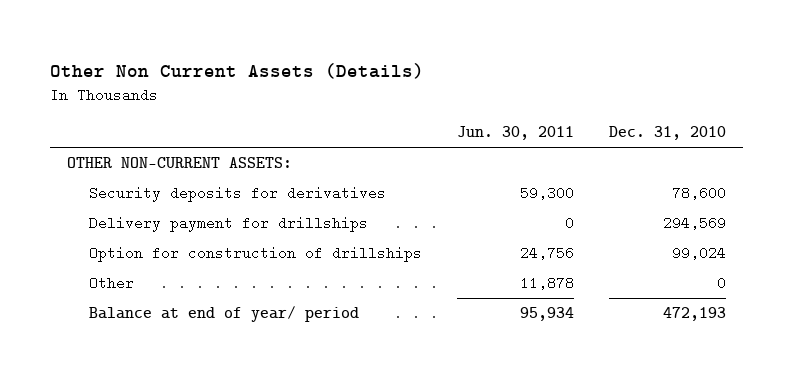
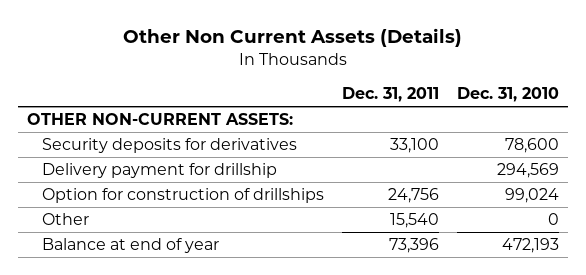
[456,126,574,141] Jun. 30, 2011 -> none
none -> [342,87,440,103] Dec. 31, 2011
[88,216,368,233] Delivery payment for drillships -> [42,163,278,179] Delivery payment for drillship
[88,306,359,323] Balance at end of year/ period -> [42,238,220,254] Balance at end of year

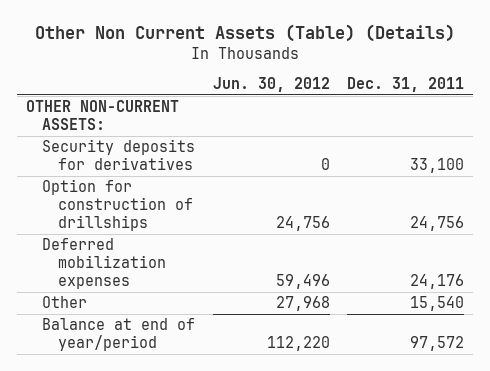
[122,27,462,47] Other Non Current Assets (Details) -> [35,24,456,43] Other Non Current Assets (Table) (Details)
[457,87,560,103] Dec. 31, 2010 -> none
none -> [212,77,330,93] Jun. 30, 2012
[42,163,278,179] Delivery payment for drillship -> none
none -> [42,238,167,290] Deferred mobilization expenses
[42,238,220,254] Balance at end of year -> [42,318,196,352] Balance at end of year/period
[389,238,440,254] 73,396 -> [410,336,465,352] 97,572

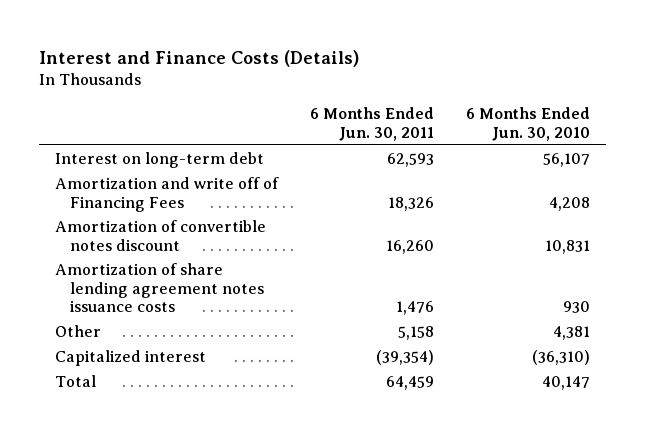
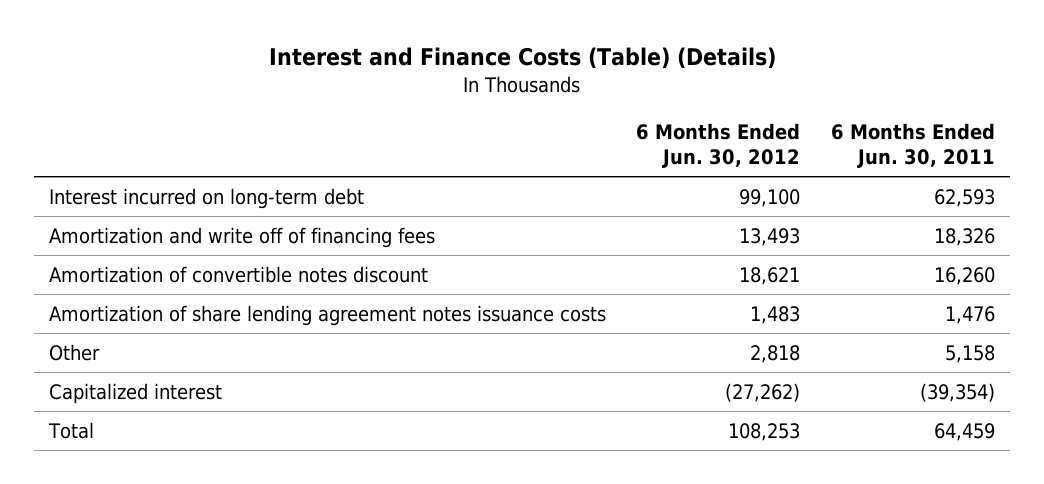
[39,49,360,67] Interest and Finance Costs (Details) -> [268,46,776,69] Interest and Finance Costs (Table) (Details)
[465,106,590,141] 6 Months Ended Jun. 30, 2010 -> none
none -> [636,122,801,169] 6 Months Ended Jun. 30, 2012
[55,151,265,168] Interest on long-term debt -> [48,187,364,209] Interest incurred on long-term debt
[55,176,280,212] Amortization and write off of Financing Fees -> [48,226,435,248] Amortization and write off of financing fees

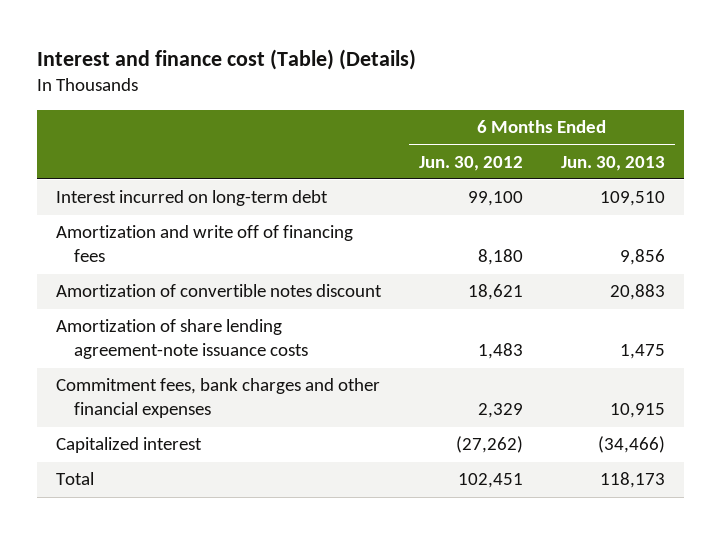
[268,46,776,69] Interest and Finance Costs (Table) (Details) -> [36,48,416,70] Interest and finance cost (Table) (Details)
[830,122,995,169] 6 Months Ended Jun. 30, 2011 -> none
none -> [561,155,666,171] Jun. 30, 2013
[739,227,801,246] 13,493 -> [477,249,523,266] 8,180
[48,343,100,361] Other -> none
[48,304,606,326] Amortization of share lending agreement notes issuance costs -> [55,319,308,360] Amortization of share lending agreement-note issuance costs
none -> [55,378,380,419] Commitment fees, bank charges and other financial expenses
[728,422,801,441] 108,253 -> [457,473,523,489] 102,451

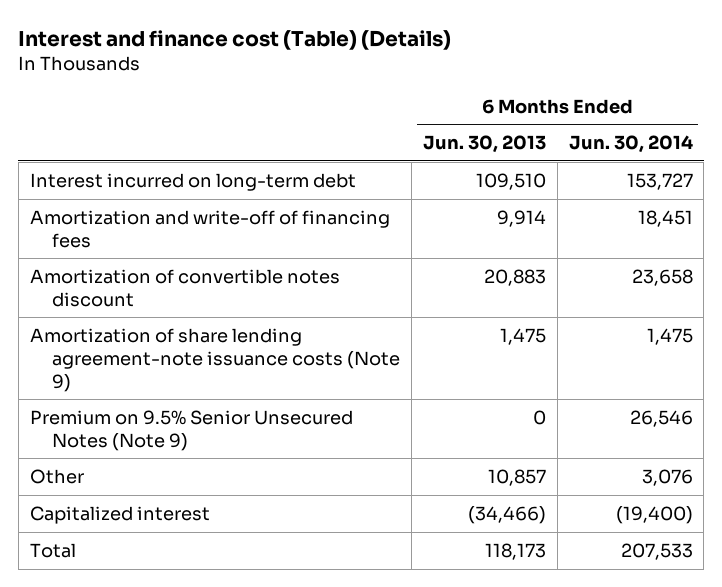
[418,155,523,171] Jun. 30, 2012 -> none
none -> [568,135,693,154] Jun. 30, 2014
[55,225,353,263] Amortization and write off of financing fees -> [29,209,390,248] Amortization and write-off of financing fees
[620,249,666,266] 9,856 -> [496,209,546,227] 9,914
[55,378,380,419] Commitment fees, bank charges and other financial expenses -> none
[55,319,308,360] Amortization of share lending agreement-note issuance costs -> [29,327,401,392] Amortization of share lending agreement-note issuance costs (Note 9)
none -> [29,409,353,451] Premium on 9.5% Senior Unsecured Notes (Note 9)
none -> [29,468,84,484] Other

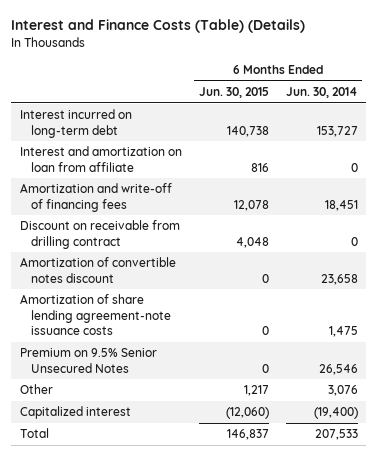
[18,29,452,50] Interest and finance cost (Table) (Details) -> [11,19,306,34] Interest and Finance Costs (Table) (Details)
[422,135,546,154] Jun. 30, 2013 -> none
none -> [198,87,269,99] Jun. 30, 2015
none -> [19,146,182,172] Interest and amortization on loan from affiliate
none -> [19,220,180,249] Discount on receivable from drilling contract
[29,327,401,392] Amortization of share lending agreement-note issuance costs (Note 9) -> [19,294,172,336] Amortization of share lending agreement-note issuance costs
[29,409,353,451] Premium on 9.5% Senior Unsecured Notes (Note 9) -> [19,348,157,373] Premium on 9.5% Senior Unsecured Notes

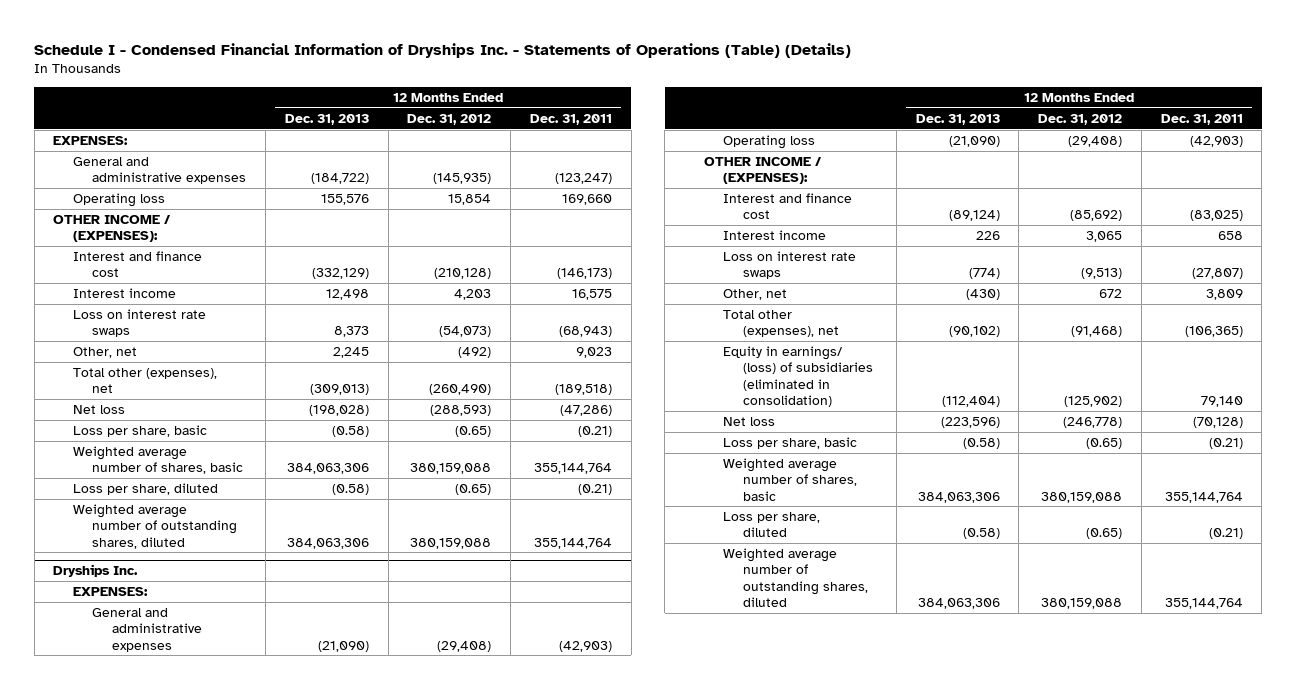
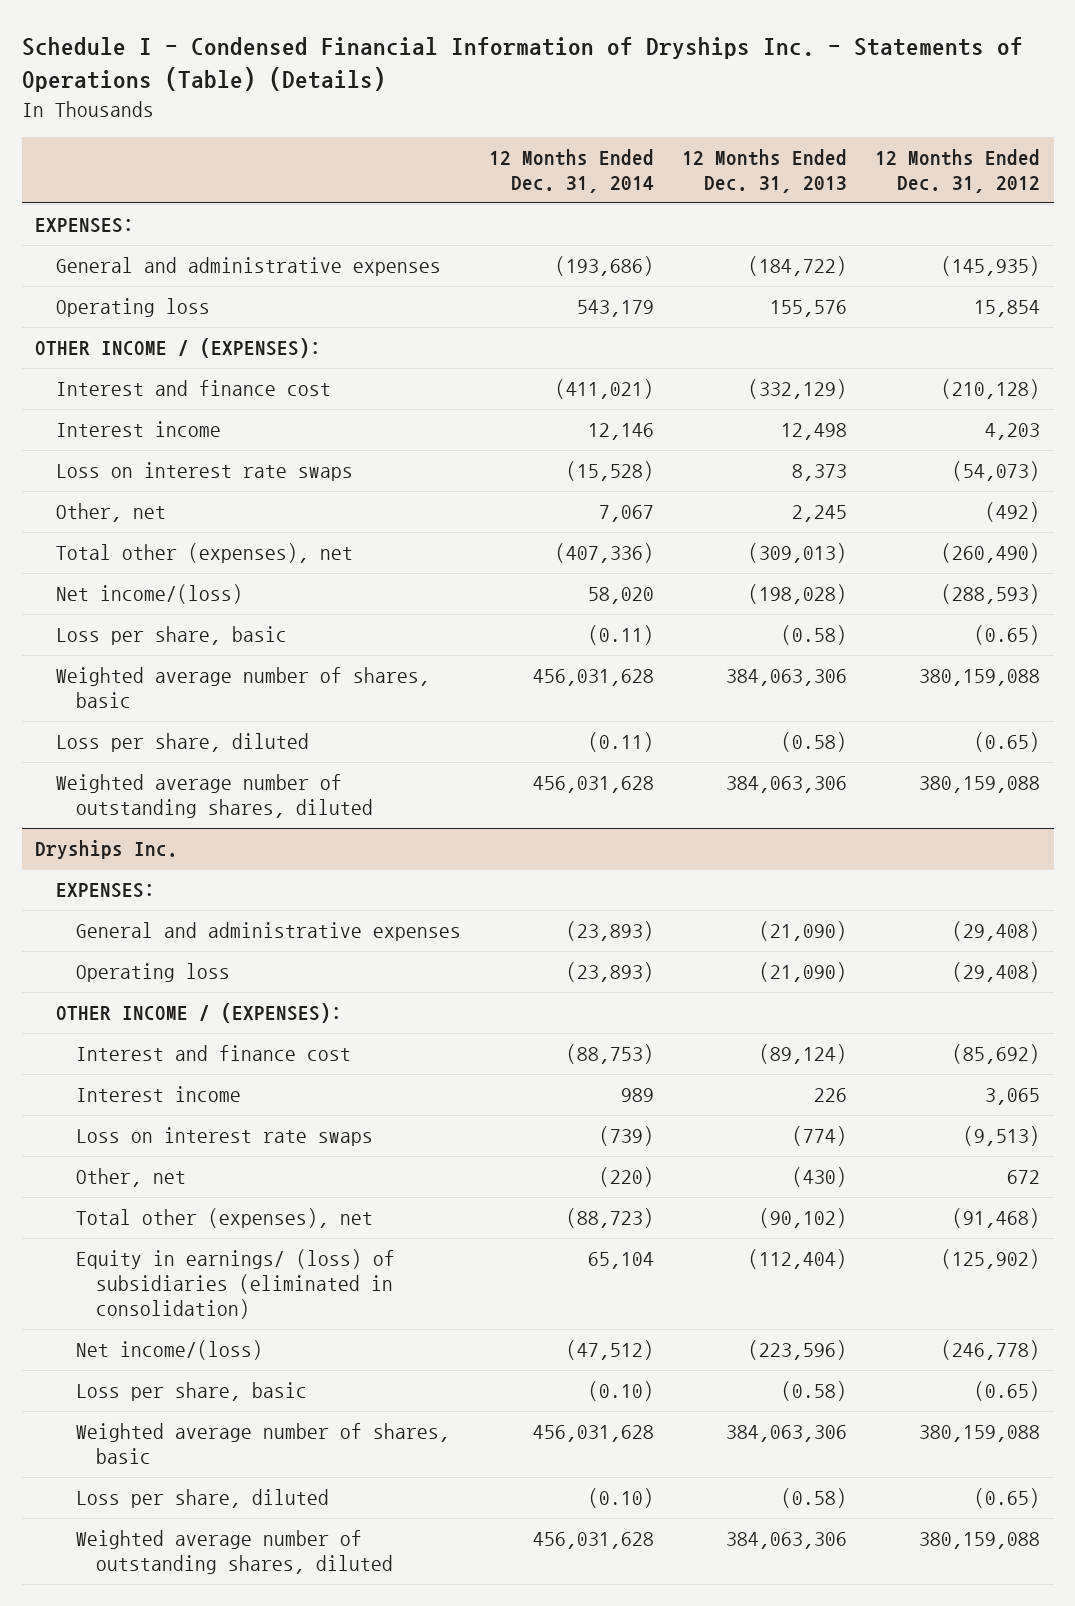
[529,113,612,125] Dec. 31, 2011 -> none
none -> [488,149,654,193] 12 Months Ended Dec. 31, 2014
[72,405,125,415] Net loss -> [55,584,243,605] Net income/(loss)
[723,417,776,427] Net loss -> [76,1340,264,1361] Net income/(loss)

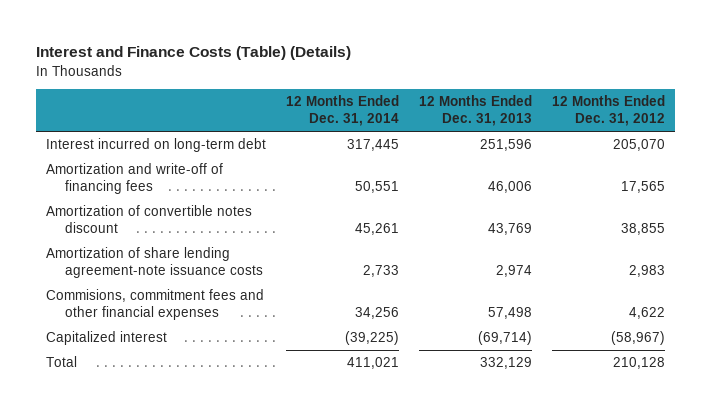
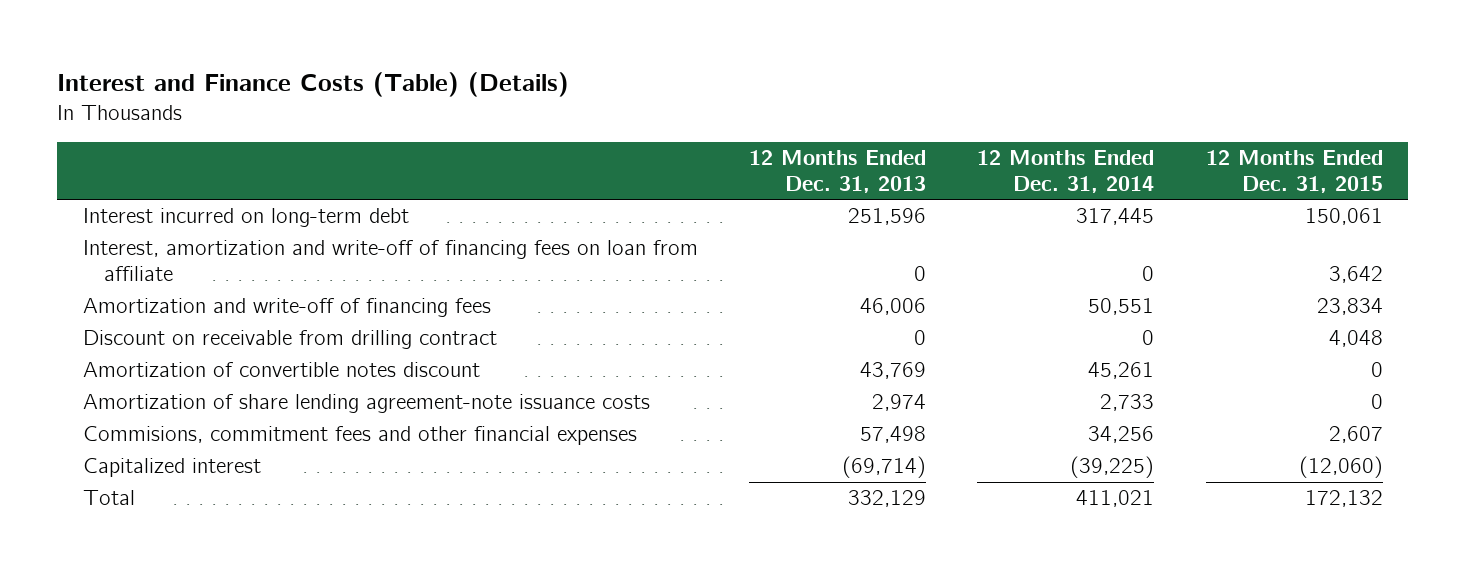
[552,95,666,127] 12 Months Ended Dec. 31, 2012 -> none
none -> [1205,149,1383,193] 12 Months Ended Dec. 31, 2015
none -> [82,240,698,282] Interest, amortization and write-off of financing fees on loan from affiliate
none -> [82,330,497,350] Discount on receivable from drilling contract

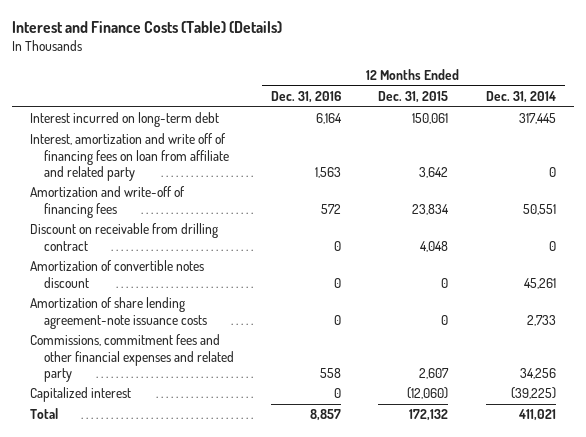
[749,149,927,193] 12 Months Ended Dec. 31, 2013 -> none
none -> [271,91,342,104] Dec. 31, 2016
[82,240,698,282] Interest, amortization and write-off of financing fees on loan from affiliate -> [30,133,230,181] Interest, amortization and write off of financing fees on loan from affiliate and related party
[82,426,637,446] Commisions, commitment fees and other financial expenses -> [30,334,235,382] Commissions, commitment fees and other financial expenses and related party

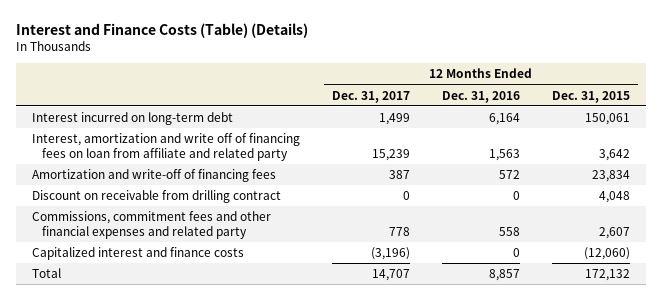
[485,91,556,104] Dec. 31, 2014 -> none
none -> [331,90,410,103] Dec. 31, 2017
[30,260,205,288] Amortization of convertible notes discount -> none
[30,297,208,329] Amortization of share lending agreement-note issuance costs -> none
[30,387,132,403] Capitalized interest -> [31,247,244,261] Capitalized interest and finance costs

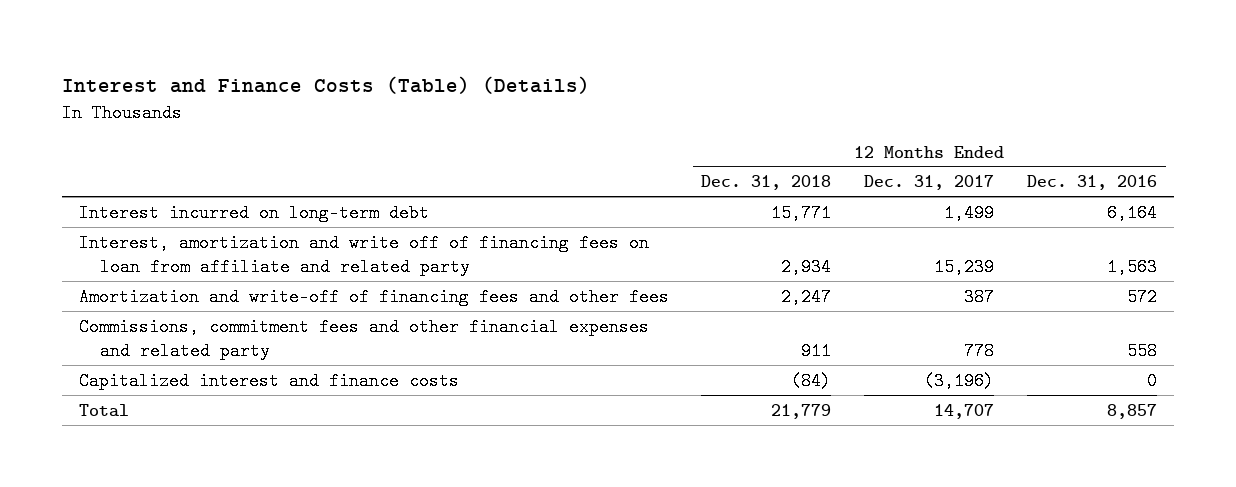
[552,90,631,103] Dec. 31, 2015 -> none
none -> [701,175,832,191] Dec. 31, 2018
[31,190,281,204] Discount on receivable from drilling contract -> none
[31,169,276,183] Amortization and write-off of financing fees -> [78,287,669,306] Amortization and write-off of financing fees and other fees

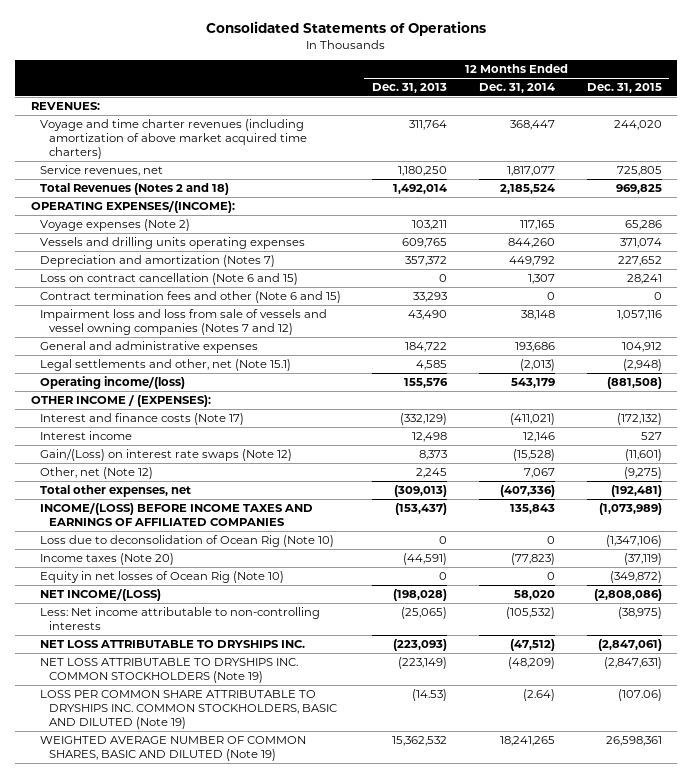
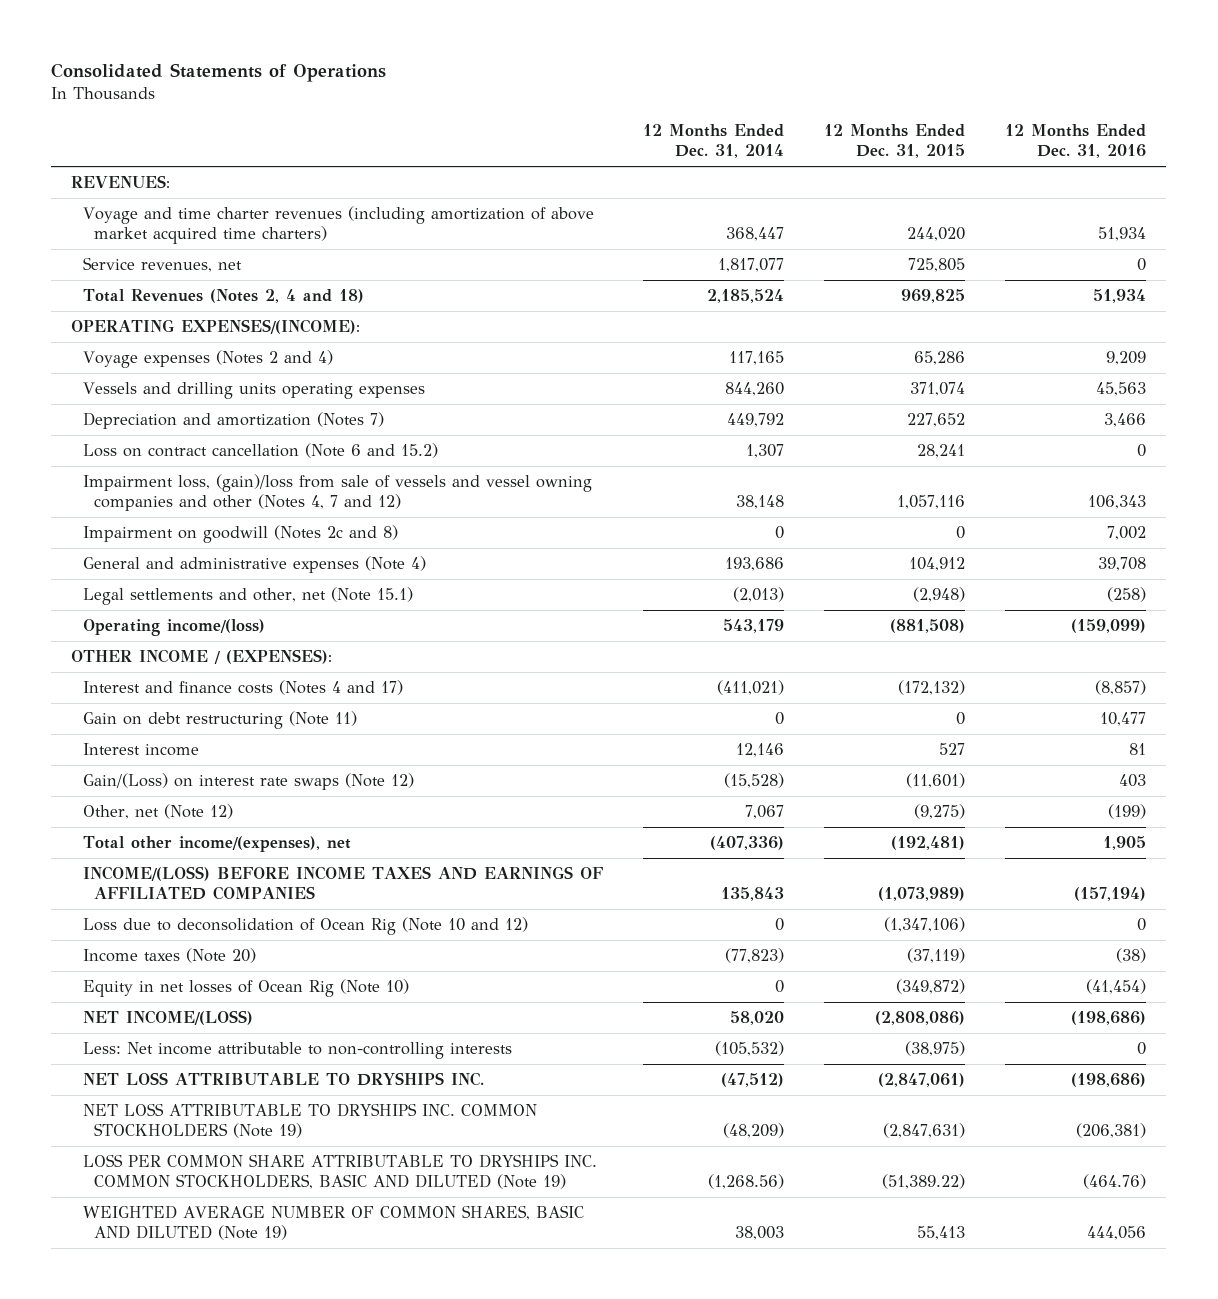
[372,83,448,94] Dec. 31, 2013 -> none
none -> [1005,124,1147,159] 12 Months Ended Dec. 31, 2016
[39,183,229,196] Total Revenues (Notes 2 and 18) -> [82,289,364,304] Total Revenues (Notes 2, 4 and 18)
[39,219,190,232] Voyage expenses (Note 2) -> [82,350,333,369] Voyage expenses (Notes 2 and 4)
[39,291,341,304] Contract termination fees and other (Note 6 and 15) -> none
[39,273,298,286] Loss on contract cancellation (Note 6 and 15) -> [82,443,438,459] Loss on contract cancellation (Note 6 and 15.2)
[39,309,327,336] Impairment loss and loss from sale of vessels and vessel owning companies (Notes 7 and 12) -> [82,474,592,512] Impairment loss, (gain)/loss from sale of vessels and vessel owning companies and other (Notes 4, 7 and 12)
none -> [82,525,398,544] Impairment on goodwill (Notes 2c and 8)
[39,341,258,354] General and administrative expenses -> [82,556,426,574] General and administrative expenses (Note 4)
[39,413,244,426] Interest and finance costs (Note 17) -> [82,680,403,696] Interest and finance costs (Notes 4 and 17)
none -> [82,711,357,730] Gain on debt restructuring (Note 11)
[39,485,191,498] Total other expenses, net -> [82,836,351,853] Total other income/(expenses), net
[39,535,334,548] Loss due to deconsolidation of Ocean Rig (Note 10) -> [82,917,528,936] Loss due to deconsolidation of Ocean Rig (Note 10 and 12)
[522,689,555,702] (2.64) -> [707,1174,784,1190] (1,268.56)
[617,689,662,702] (107.06) -> [882,1174,966,1190] (51,389.22)
[499,736,555,747] 18,241,265 -> [734,1226,784,1241] 38,003
[605,736,662,747] 26,598,361 -> [917,1226,966,1241] 55,413

